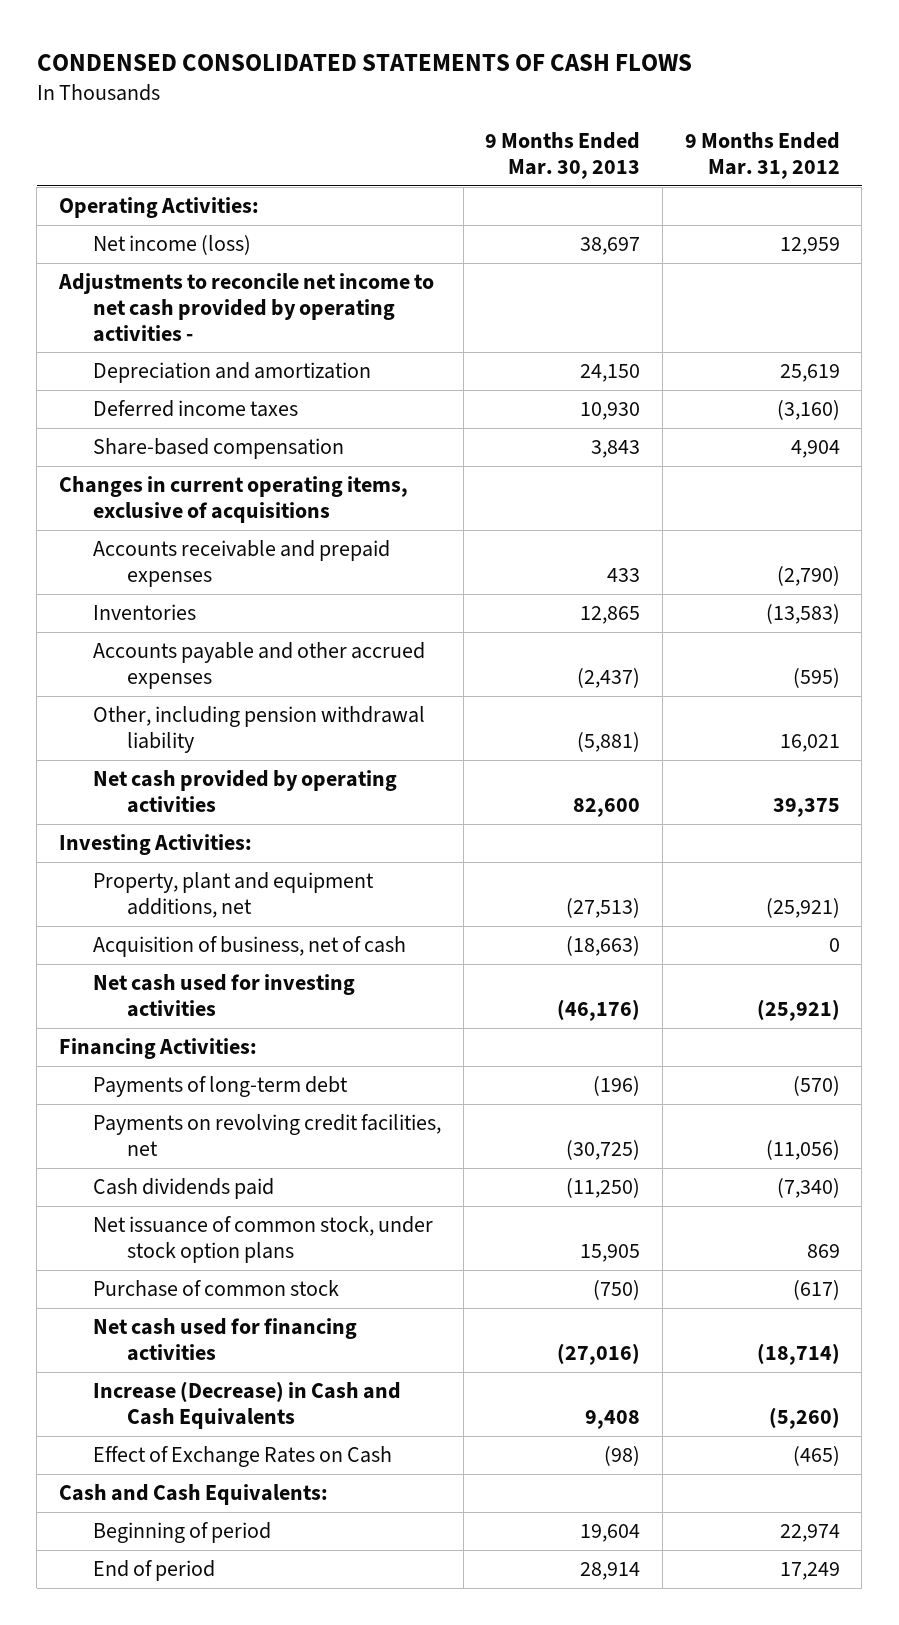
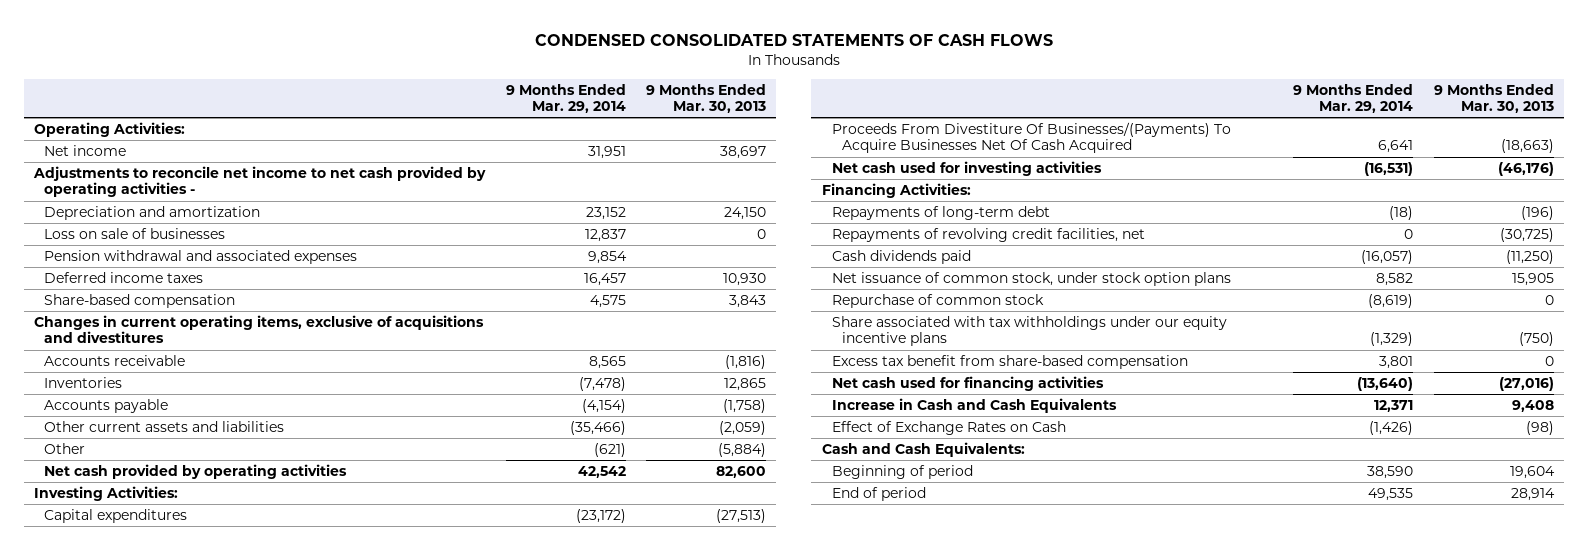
[684,132,840,180] 9 Months Ended Mar. 31, 2012 -> none
none -> [505,83,626,113] 9 Months Ended Mar. 29, 2014
[93,235,252,256] Net income (loss) -> [44,145,127,157] Net income
none -> [44,228,226,240] Loss on sale of businesses
none -> [44,250,358,265] Pension withdrawal and associated expenses
[93,540,391,587] Accounts receivable and prepaid expenses -> none
[59,476,409,523] Changes in current operating items, exclusive of acquisitions -> [34,315,485,344] Changes in current operating items, exclusive of acquisitions and divestitures
none -> [44,355,186,367] Accounts receivable
[93,642,426,689] Accounts payable and other accrued expenses -> none
none -> [44,399,169,414] Accounts payable
none -> [44,421,285,433] Other current assets and liabilities
[93,706,426,753] Other, including pension withdrawal liability -> [44,443,86,455] Other
[577,731,641,752] (5,881) -> [718,443,767,458] (5,884)
[93,872,375,918] Property, plant and equipment additions, net -> [44,509,188,524] Capital expenditures
[93,936,407,958] Acquisition of business, net of cash -> [831,122,1231,154] Proceeds From Divestiture Of Businesses/(Payments) To Acquire Businesses Net Of Cash Acquired
[93,1076,349,1098] Payments of long-term debt -> [831,206,1050,221] Repayments of long-term debt
[93,1114,442,1156] Payments on revolving credit facilities, net -> [831,228,1145,243] Repayments of revolving credit facilities, net
[93,1280,340,1298] Purchase of common stock -> [831,294,1044,309] Repurchase of common stock
[593,1280,641,1301] (750) -> [1544,295,1554,306] 0
none -> [831,316,1227,347] Share associated with tax withholdings under our equity incentive plans
none -> [831,355,1188,370] Excess tax benefit from share-based compensation
[93,1381,402,1429] Increase (Decrease) in Cash and Cash Equivalents -> [831,398,1117,414] Increase in Cash and Cash Equivalents

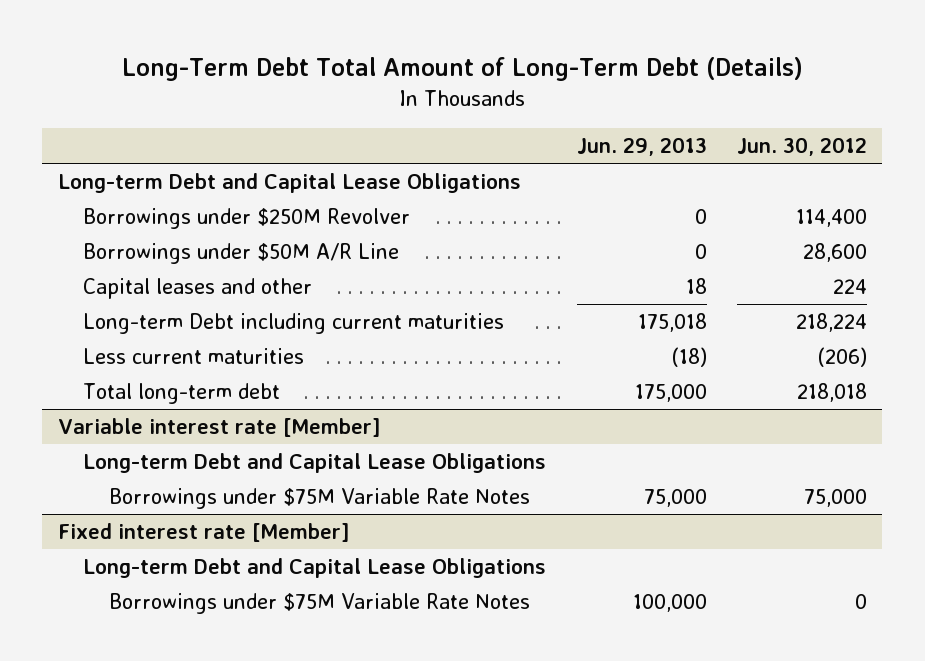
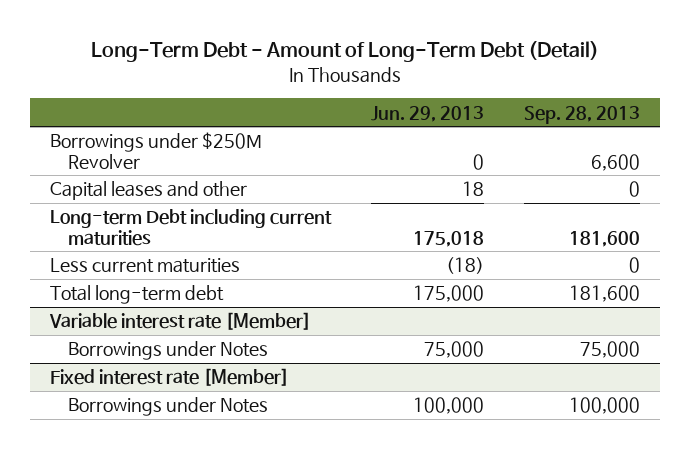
[122,57,804,82] Long-Term Debt Total Amount of Long-Term Debt (Details) -> [91,41,600,63] Long-Term Debt - Amount of Long-Term Debt (Detail)
[736,137,867,157] Jun. 30, 2012 -> none
none -> [523,105,640,124] Sep. 28, 2013
[57,173,521,194] Long-term Debt and Capital Lease Obligations -> none
[83,243,400,265] Borrowings under $50M A/R Line -> none
[83,453,547,474] Long-term Debt and Capital Lease Obligations -> none
[109,488,531,510] Borrowings under $75M Variable Rate Notes -> [67,341,268,361] Borrowings under Notes
[83,558,547,579] Long-term Debt and Capital Lease Obligations -> none
[109,593,531,615] Borrowings under $75M Variable Rate Notes -> [67,397,268,417] Borrowings under Notes

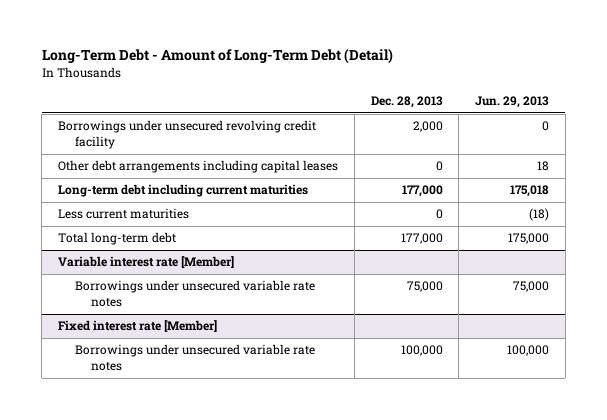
[523,105,640,124] Sep. 28, 2013 -> none
none -> [370,95,443,108] Dec. 28, 2013
[50,132,263,169] Borrowings under $250M Revolver -> [58,120,317,149] Borrowings under unsecured revolving credit facility
[50,181,248,201] Capital leases and other -> [58,160,339,174] Other debt arrangements including capital leases
[50,209,333,246] Long-term Debt including current maturities -> [58,184,309,198] Long-term debt including current maturities
[67,341,268,361] Borrowings under Notes -> [74,280,315,307] Borrowings under unsecured variable rate notes
[67,397,268,417] Borrowings under Notes -> [74,344,315,371] Borrowings under unsecured variable rate notes

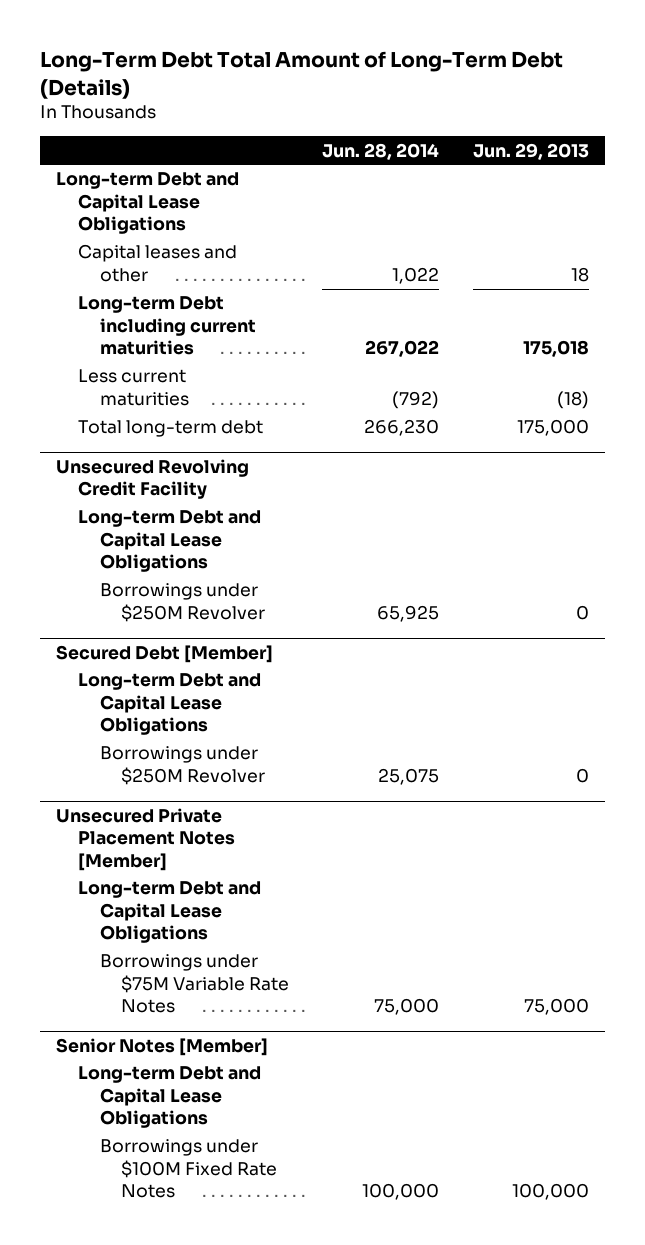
[41,48,393,65] Long-Term Debt - Amount of Long-Term Debt (Detail) -> [39,51,563,99] Long-Term Debt Total Amount of Long-Term Debt (Details)
[370,95,443,108] Dec. 28, 2013 -> none
none -> [322,142,440,160] Jun. 28, 2014
[58,120,317,149] Borrowings under unsecured revolving credit facility -> none
none -> [56,172,240,235] Long-term Debt and Capital Lease Obligations
[58,160,339,174] Other debt arrangements including capital leases -> [78,244,238,282] Capital leases and other
[58,184,309,198] Long-term debt including current maturities -> [78,296,256,356] Long-term Debt including current maturities
[58,256,235,269] Variable interest rate [Member] -> none
[58,320,218,333] Fixed interest rate [Member] -> none
none -> [56,458,250,500] Unsecured Revolving Credit Facility
none -> [78,510,262,573] Long-term Debt and Capital Lease Obligations
none -> [99,583,266,622] Borrowings under $250M Revolver
none -> [56,644,274,663] Secured Debt [Member]
none -> [78,673,262,736] Long-term Debt and Capital Lease Obligations
none -> [99,746,266,785] Borrowings under $250M Revolver
none -> [56,807,236,871] Unsecured Private Placement Notes [Member]
none -> [78,881,262,944] Long-term Debt and Capital Lease Obligations
[74,280,315,307] Borrowings under unsecured variable rate notes -> [99,954,290,1014] Borrowings under $75M Variable Rate Notes
none -> [56,1037,269,1056] Senior Notes [Member]
none -> [78,1066,262,1129] Long-term Debt and Capital Lease Obligations
[74,344,315,371] Borrowings under unsecured variable rate notes -> [99,1139,278,1199] Borrowings under $100M Fixed Rate Notes

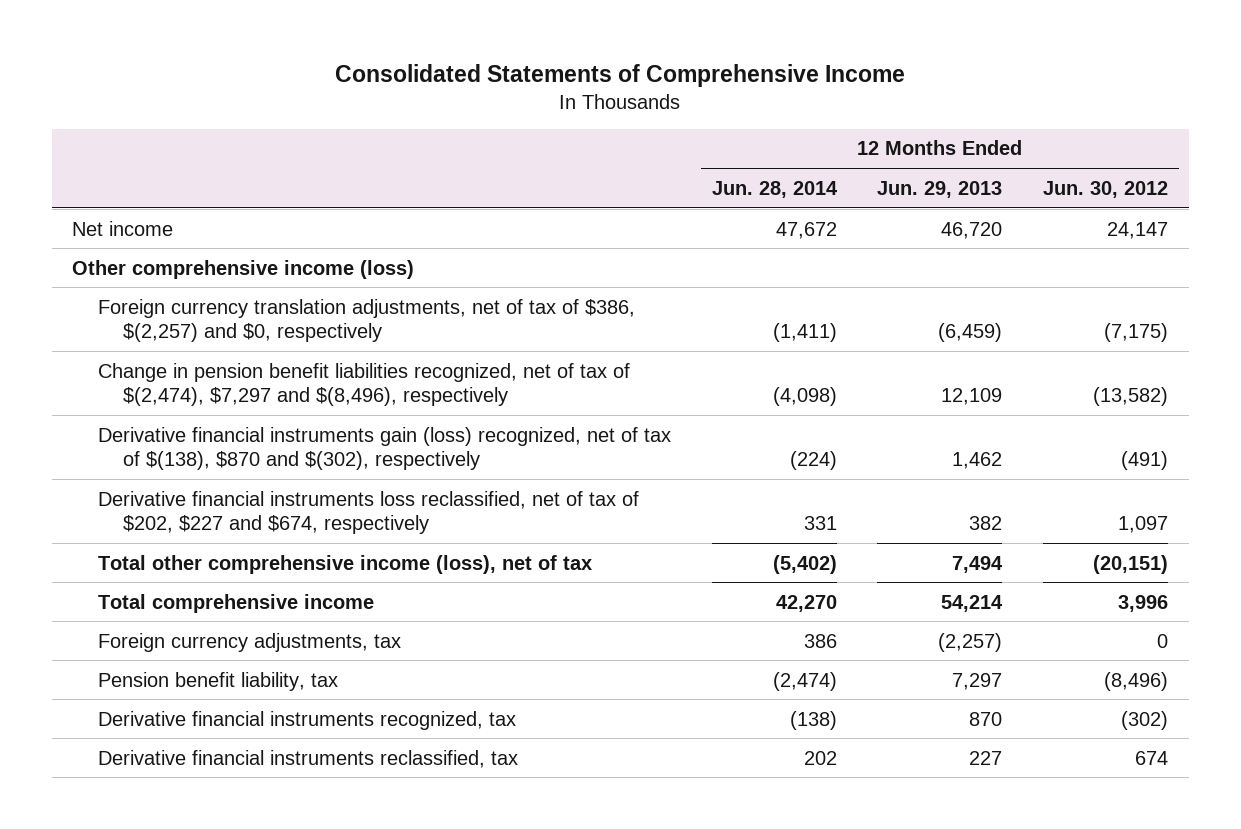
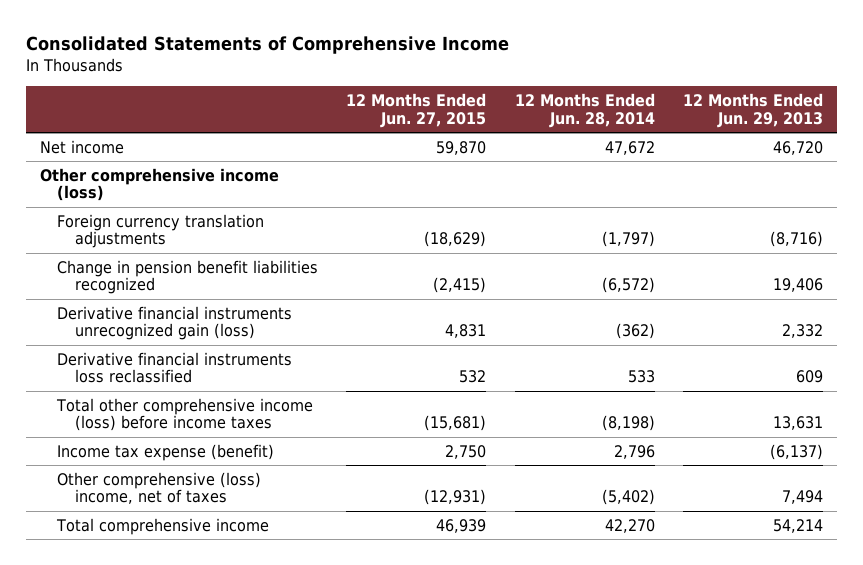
[1043,180,1169,198] Jun. 30, 2012 -> none
none -> [346,92,487,128] 12 Months Ended Jun. 27, 2015
[97,298,635,342] Foreign currency translation adjustments, net of tax of $386, $(2,257) and $0, respectively -> [57,213,265,249] Foreign currency translation adjustments
[772,322,837,342] (1,411) -> [601,231,655,248] (1,797)
[938,322,1003,342] (6,459) -> [769,231,823,248] (8,716)
[97,362,630,406] Change in pension benefit liabilities recognized, net of tax of $(2,474), $7,297 and $(8,496), respectively -> [57,259,319,295] Change in pension benefit liabilities recognized
[772,386,837,406] (4,098) -> [601,277,655,294] (6,572)
[941,387,1003,405] 12,109 -> [772,278,823,293] 19,406
[97,426,671,470] Derivative financial instruments gain (loss) recognized, net of tax of $(138), $870 and $(302), respectively -> [57,305,293,341] Derivative financial instruments unrecognized gain (loss)
[789,450,837,470] (224) -> [615,323,655,340] (362)
[952,451,1003,469] 1,462 -> [781,324,823,339] 2,332
[97,490,639,534] Derivative financial instruments loss reclassified, net of tax of $202, $227 and $674, respectively -> [57,351,293,384] Derivative financial instruments loss reclassified
[803,515,837,530] 331 -> [627,370,655,384] 533
[969,515,1003,530] 382 -> [795,370,823,384] 609
none -> [56,397,314,432] Total other comprehensive income (loss) before income taxes
none -> [57,443,275,461] Income tax expense (benefit)
[97,554,592,574] Total other comprehensive income (loss), net of tax -> [57,471,262,505] Other comprehensive (loss) income, net of taxes
[97,632,401,652] Foreign currency adjustments, tax -> none
[97,671,338,691] Pension benefit liability, tax -> none
[97,710,516,730] Derivative financial instruments recognized, tax -> none
[97,749,518,768] Derivative financial instruments reclassified, tax -> none

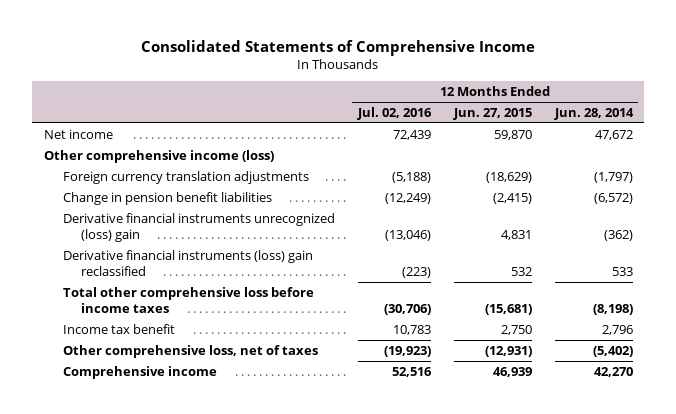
[682,92,823,128] 12 Months Ended Jun. 29, 2013 -> none
none -> [356,106,432,120] Jul. 02, 2016
[57,259,319,295] Change in pension benefit liabilities recognized -> [62,191,272,205] Change in pension benefit liabilities
[57,305,293,341] Derivative financial instruments unrecognized gain (loss) -> [62,212,335,243] Derivative financial instruments unrecognized (loss) gain
[57,351,293,384] Derivative financial instruments loss reclassified -> [62,249,313,277] Derivative financial instruments (loss) gain reclassified
[56,397,314,432] Total other comprehensive income (loss) before income taxes -> [62,286,314,314] Total other comprehensive loss before income taxes
[57,443,275,461] Income tax expense (benefit) -> [62,323,175,334] Income tax benefit
[57,471,262,505] Other comprehensive (loss) income, net of taxes -> [62,344,318,358] Other comprehensive loss, net of taxes
[56,517,270,535] Total comprehensive income -> [62,365,217,379] Comprehensive income

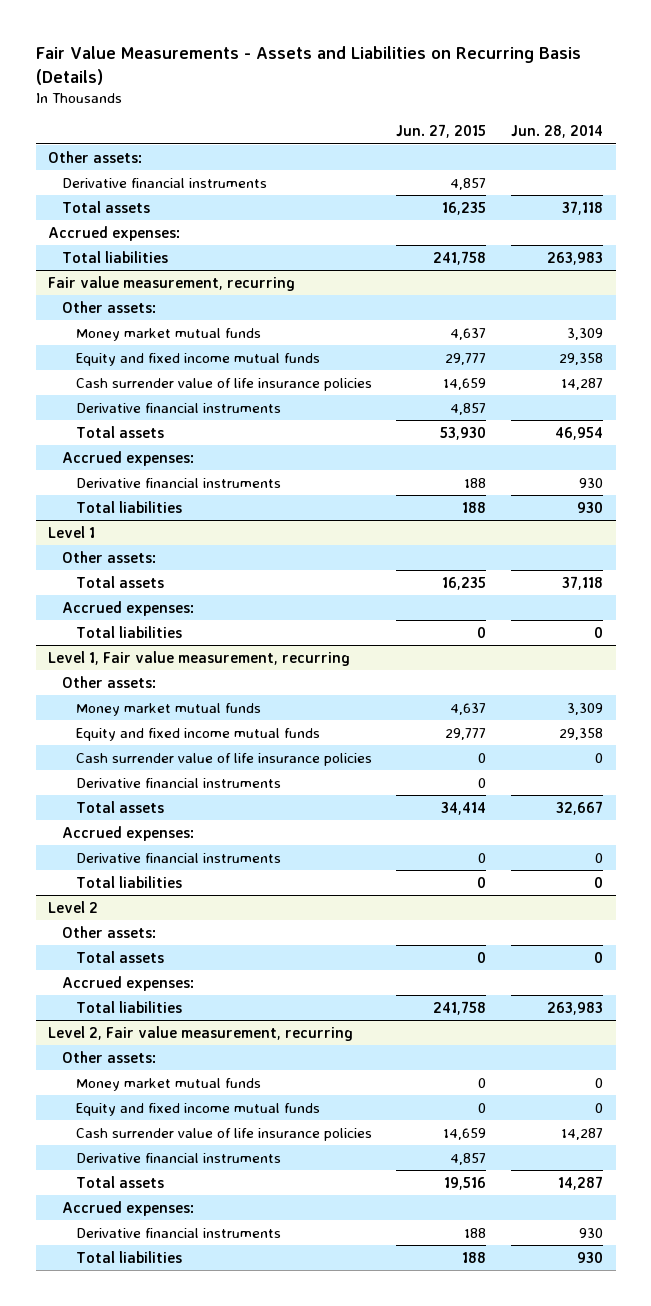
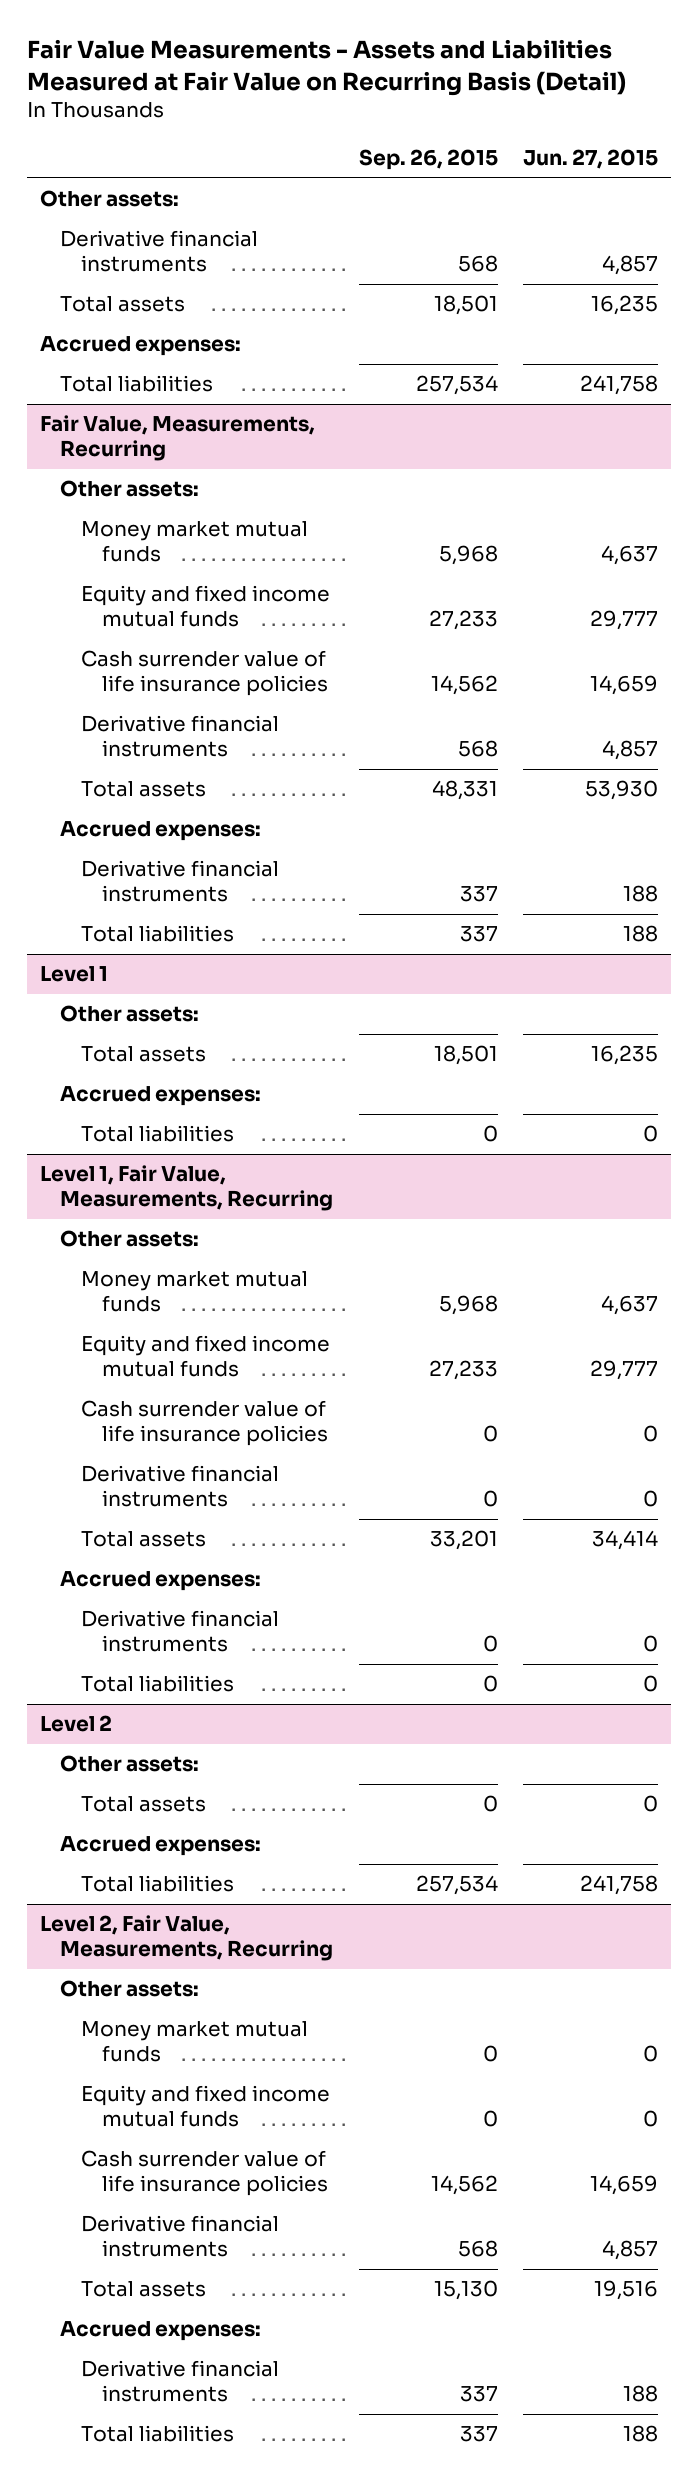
[35,46,581,85] Fair Value Measurements - Assets and Liabilities on Recurring Basis (Details) -> [26,39,626,96] Fair Value Measurements - Assets and Liabilities Measured at Fair Value on Recurring Basis (Detail)
[511,125,604,139] Jun. 28, 2014 -> none
none -> [358,149,498,171] Sep. 26, 2015
[48,275,296,291] Fair value measurement, recurring -> [39,415,315,462] Fair Value, Measurements, Recurring
[48,650,351,666] Level 1, Fair value measurement, recurring -> [39,1165,334,1212] Level 1, Fair Value, Measurements, Recurring
[48,1025,354,1041] Level 2, Fair value measurement, recurring -> [39,1915,334,1962] Level 2, Fair Value, Measurements, Recurring

